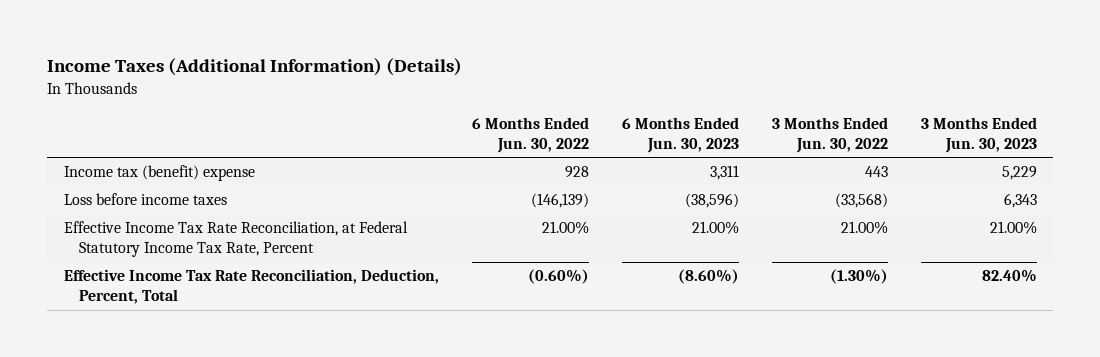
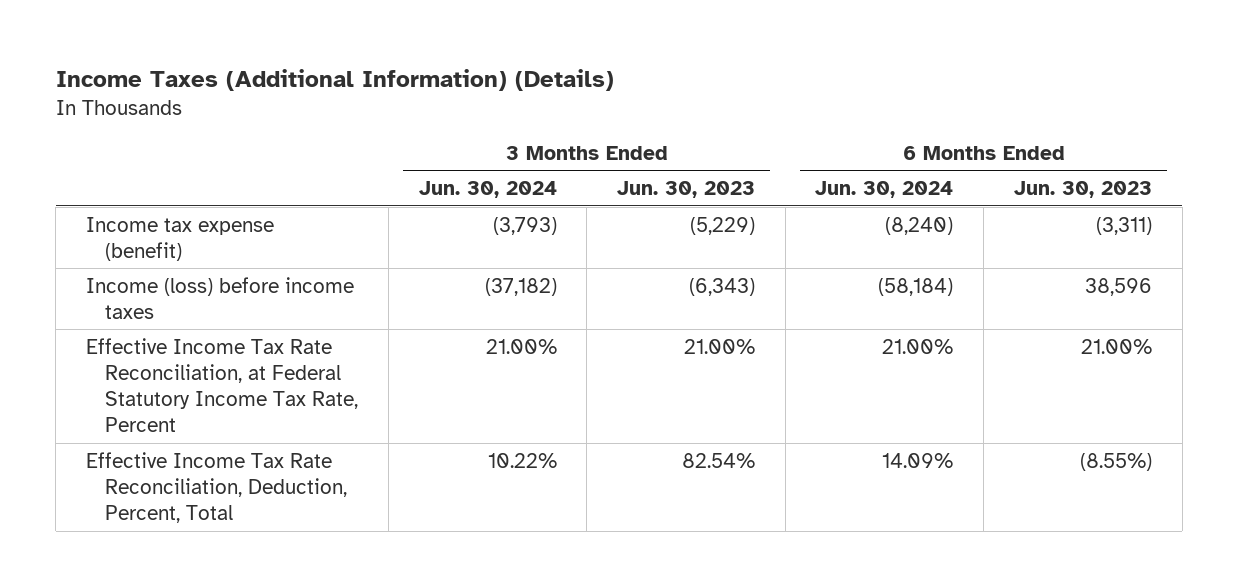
[471,116,589,153] 6 Months Ended Jun. 30, 2022 -> none
[771,116,888,153] 3 Months Ended Jun. 30, 2022 -> none
none -> [418,181,557,199] Jun. 30, 2024
none -> [815,181,954,199] Jun. 30, 2024
[63,165,255,182] Income tax (benefit) expense -> [85,216,274,261] Income tax expense (benefit)
[709,165,739,181] 3,311 -> [1095,216,1152,235] (3,311)
[1001,166,1037,181] 5,229 -> [689,216,755,235] (5,229)
[63,193,227,206] Loss before income taxes -> [85,276,354,319] Income (loss) before income taxes
[684,193,739,209] (38,596) -> [1084,277,1152,296] 38,596
[1003,193,1037,209] 6,343 -> [688,277,755,296] (6,343)
[677,269,739,285] (8.60%) -> [1079,452,1152,471] (8.55%)
[981,269,1037,283] 82.40% -> [681,452,755,468] 82.54%

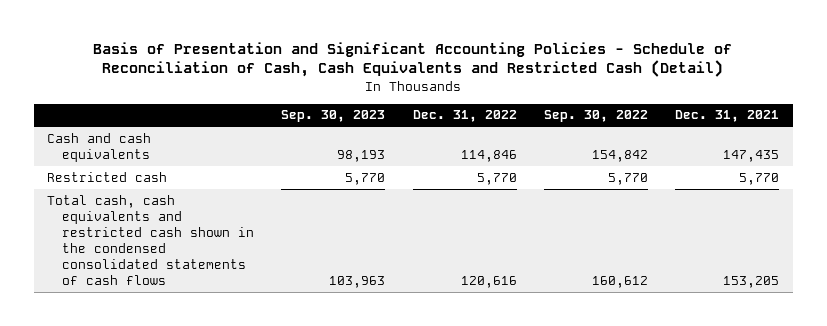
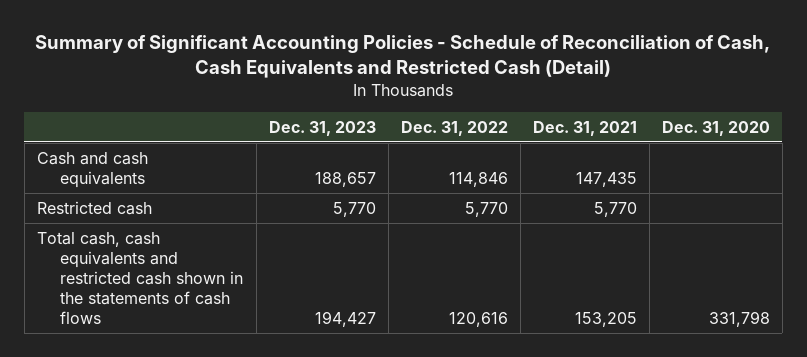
[93,41,733,78] Basis of Presentation and Significant Accounting Policies - Schedule of Reconciliation of Cash, Cash Equivalents and Restricted Cash (Detail) -> [35,35,771,79] Summary of Significant Accounting Policies - Schedule of Reconciliation of Cash, Cash Equivalents and Restricted Cash (Detail)
[281,110,386,123] Sep. 30, 2023 -> none
[543,110,648,123] Sep. 30, 2022 -> none
none -> [268,120,376,136] Dec. 31, 2023
none -> [661,120,770,136] Dec. 31, 2020
[47,194,254,285] Total cash, cash equivalents and restricted cash shown in the condensed consolidated statements of cash flows -> [36,231,244,324] Total cash, cash equivalents and restricted cash shown in the statements of cash flows

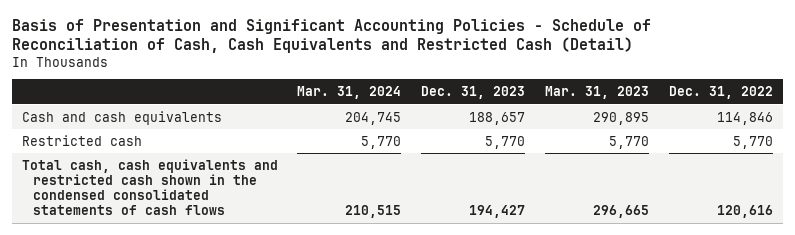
[35,35,771,79] Summary of Significant Accounting Policies - Schedule of Reconciliation of Cash, Cash Equivalents and Restricted Cash (Detail) -> [11,18,651,54] Basis of Presentation and Significant Accounting Policies - Schedule of Reconciliation of Cash, Cash Equivalents and Restricted Cash (Detail)
[532,120,637,136] Dec. 31, 2021 -> none
[661,120,770,136] Dec. 31, 2020 -> none
none -> [297,86,402,100] Mar. 31, 2024
none -> [545,86,650,100] Mar. 31, 2023
[36,231,244,324] Total cash, cash equivalents and restricted cash shown in the statements of cash flows -> [21,158,278,216] Total cash, cash equivalents and restricted cash shown in the condensed consolidated statements of cash flows

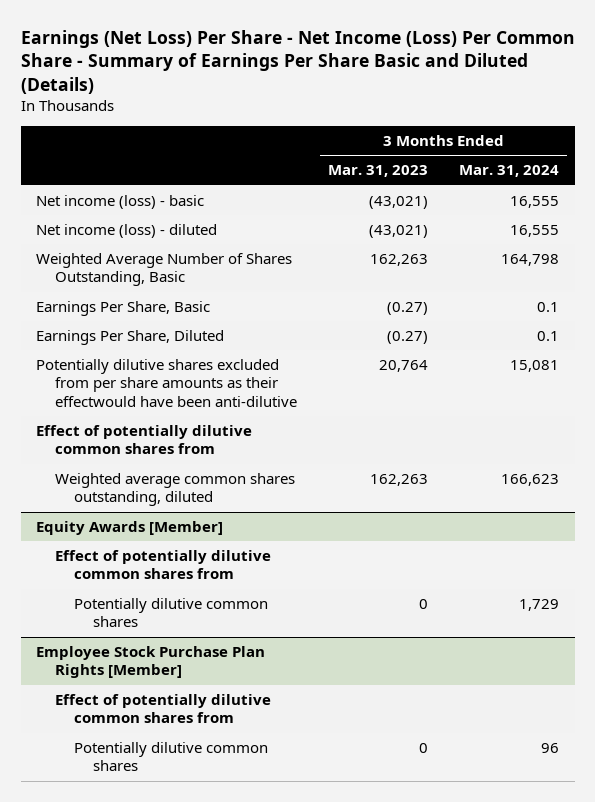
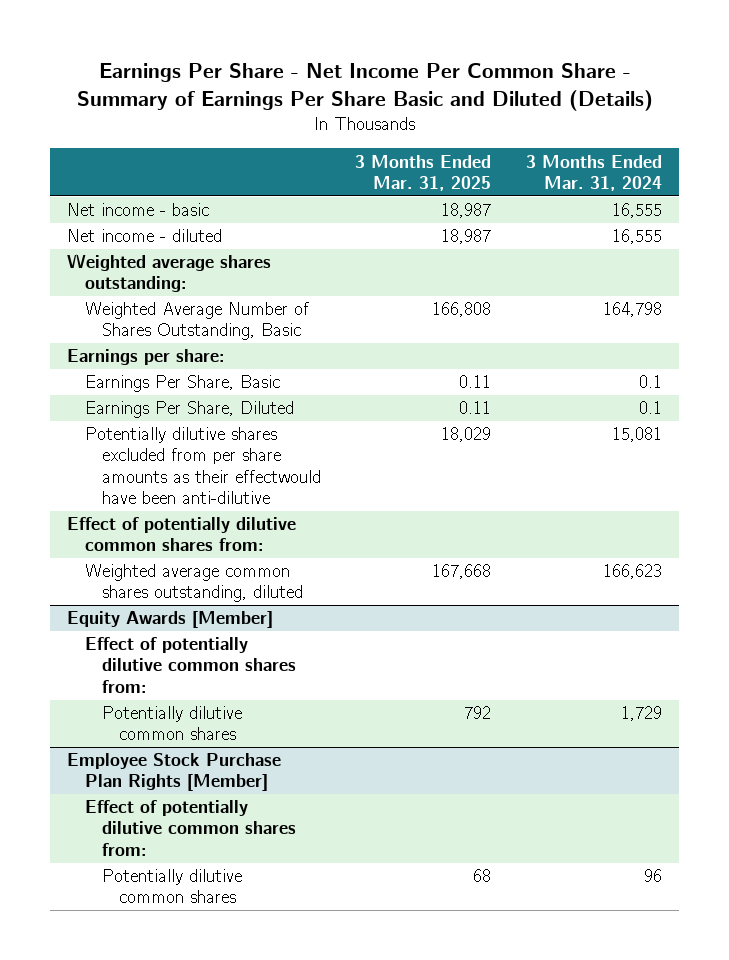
[20,29,575,94] Earnings (Net Loss) Per Share - Net Income (Loss) Per Common Share - Summary of Earnings Per Share Basic and Diluted (Details) -> [76,63,653,111] Earnings Per Share - Net Income Per Common Share - Summary of Earnings Per Share Basic and Diluted (Details)
[328,165,429,178] Mar. 31, 2023 -> none
none -> [355,154,492,191] 3 Months Ended Mar. 31, 2025
[36,195,205,210] Net income (loss) - basic -> [67,203,210,217] Net income - basic
[36,224,218,239] Net income (loss) - diluted -> [67,229,223,243] Net income - diluted
none -> [67,253,272,293] Weighted average shares outstanding:
none -> [67,349,226,366] Earnings per share:
[36,425,253,455] Effect of potentially dilutive common shares from -> [67,517,297,552] Effect of potentially dilutive common shares from:
[55,550,272,580] Effect of potentially dilutive common shares from -> [84,637,296,693] Effect of potentially dilutive common shares from:
[55,694,272,724] Effect of potentially dilutive common shares from -> [84,800,296,856] Effect of potentially dilutive common shares from:

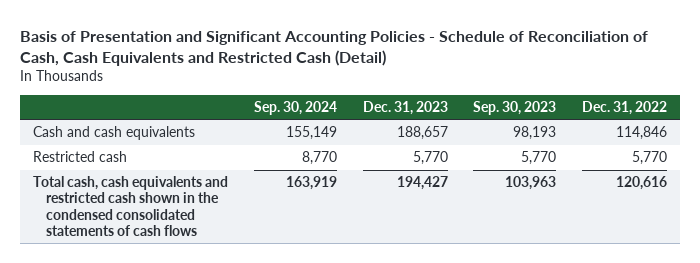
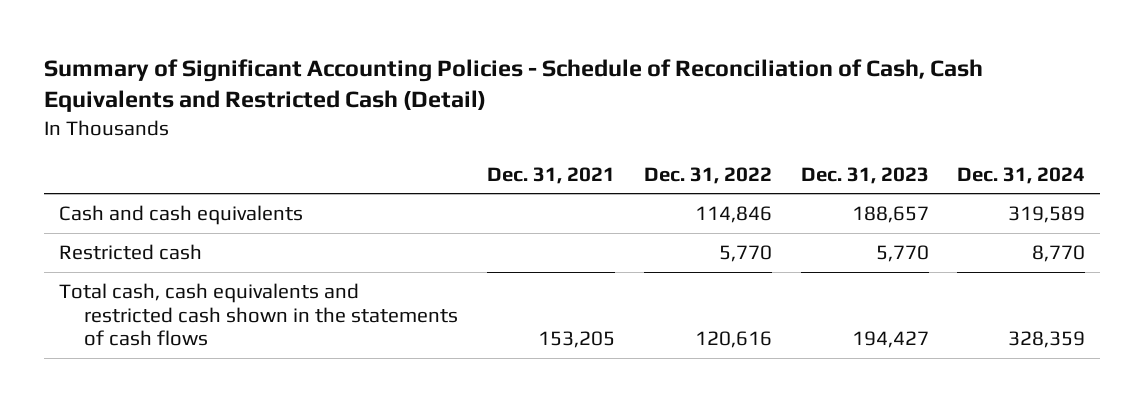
[20,30,649,66] Basis of Presentation and Significant Accounting Policies - Schedule of Reconciliation of Cash, Cash Equivalents and Restricted Cash (Detail) -> [44,58,984,113] Summary of Significant Accounting Policies - Schedule of Reconciliation of Cash, Cash Equivalents and Restricted Cash (Detail)
[253,100,337,115] Sep. 30, 2024 -> none
[473,100,557,115] Sep. 30, 2023 -> none
none -> [486,166,615,184] Dec. 31, 2021
none -> [957,166,1086,184] Dec. 31, 2024
[33,176,229,236] Total cash, cash equivalents and restricted cash shown in the condensed consolidated statements of cash flows -> [58,282,458,347] Total cash, cash equivalents and restricted cash shown in the statements of cash flows

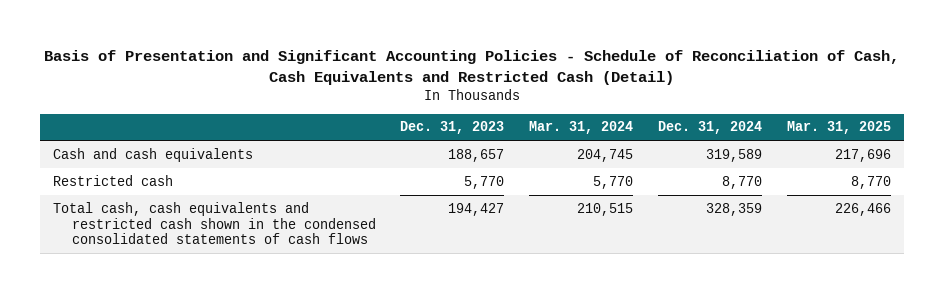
[44,58,984,113] Summary of Significant Accounting Policies - Schedule of Reconciliation of Cash, Cash Equivalents and Restricted Cash (Detail) -> [43,50,899,86] Basis of Presentation and Significant Accounting Policies - Schedule of Reconciliation of Cash, Cash Equivalents and Restricted Cash (Detail)
[486,166,615,184] Dec. 31, 2021 -> none
[643,166,772,184] Dec. 31, 2022 -> none
none -> [529,121,634,135] Mar. 31, 2024
none -> [787,121,892,135] Mar. 31, 2025
[58,282,458,347] Total cash, cash equivalents and restricted cash shown in the statements of cash flows -> [52,201,376,245] Total cash, cash equivalents and restricted cash shown in the condensed consolidated statements of cash flows

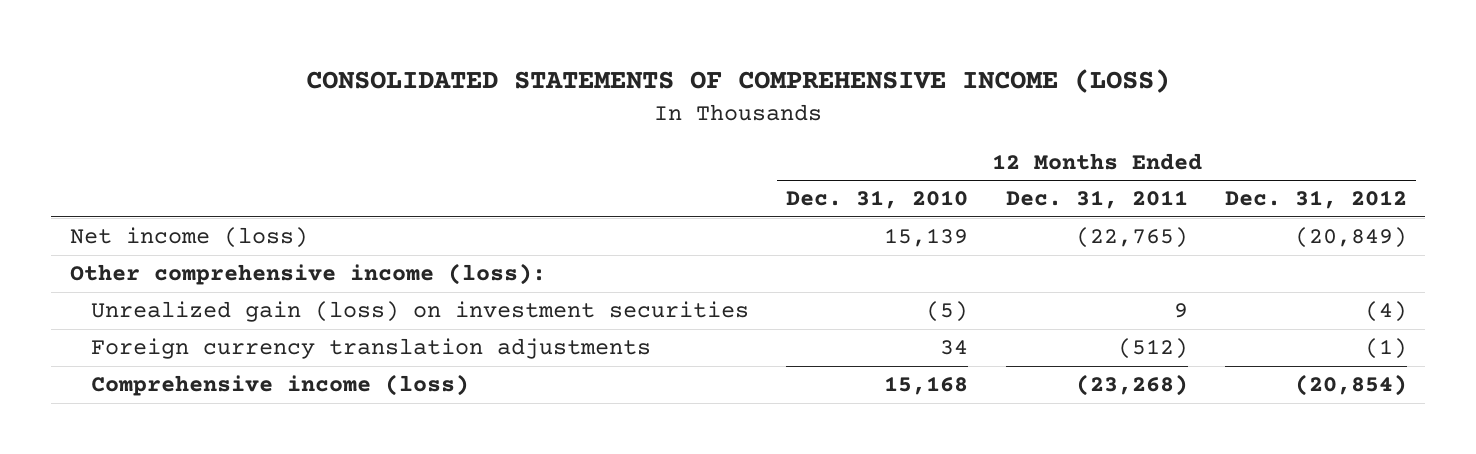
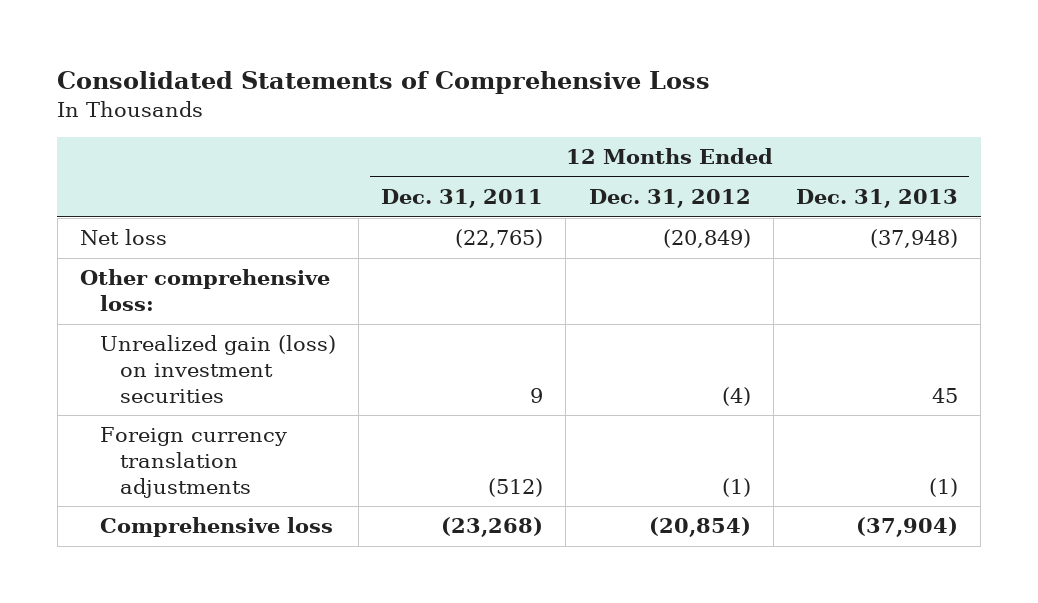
[306,68,1171,93] CONSOLIDATED STATEMENTS OF COMPREHENSIVE INCOME (LOSS) -> [57,71,711,95] Consolidated Statements of Comprehensive Loss
[786,190,969,210] Dec. 31, 2010 -> none
none -> [795,189,958,209] Dec. 31, 2013
[69,227,308,249] Net income (loss) -> [80,229,168,246] Net loss
[69,263,546,286] Other comprehensive income (loss): -> [80,269,331,312] Other comprehensive loss:
[91,374,470,397] Comprehensive income (loss) -> [99,517,333,538] Comprehensive loss

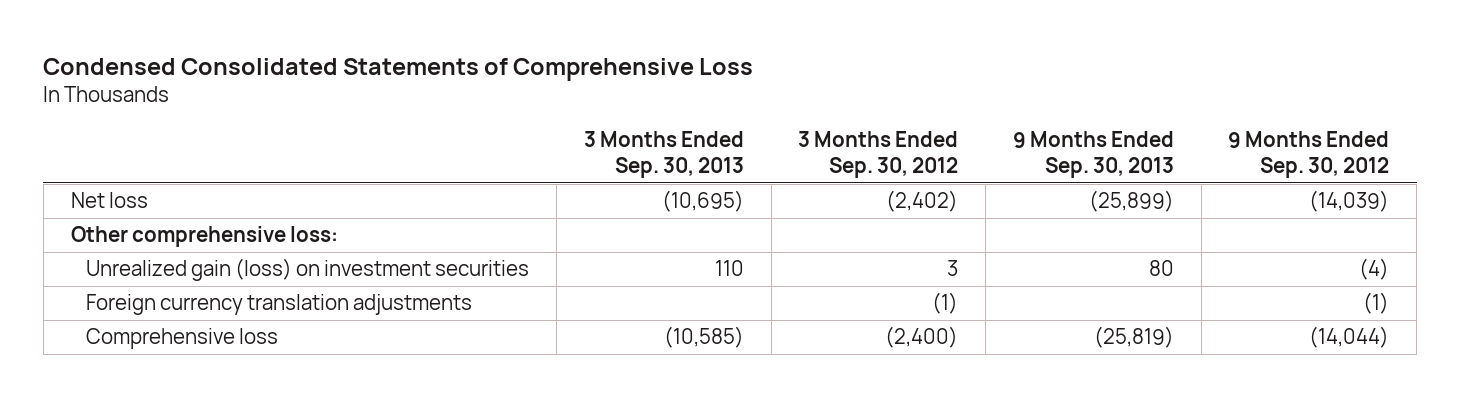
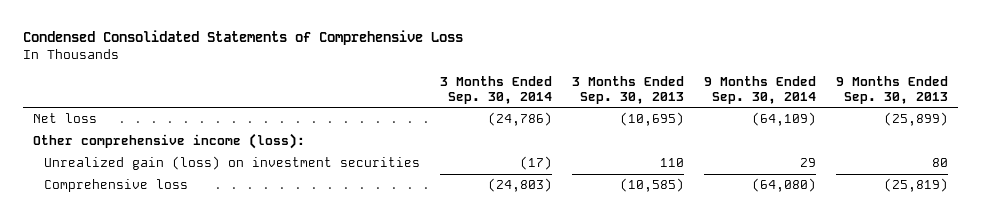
[798,131,959,179] 3 Months Ended Sep. 30, 2012 -> none
[1228,131,1390,179] 9 Months Ended Sep. 30, 2012 -> none
none -> [439,76,552,104] 3 Months Ended Sep. 30, 2014
none -> [704,76,817,104] 9 Months Ended Sep. 30, 2014
[70,226,338,248] Other comprehensive loss: -> [33,133,306,150] Other comprehensive income (loss):
[86,294,473,316] Foreign currency translation adjustments -> none

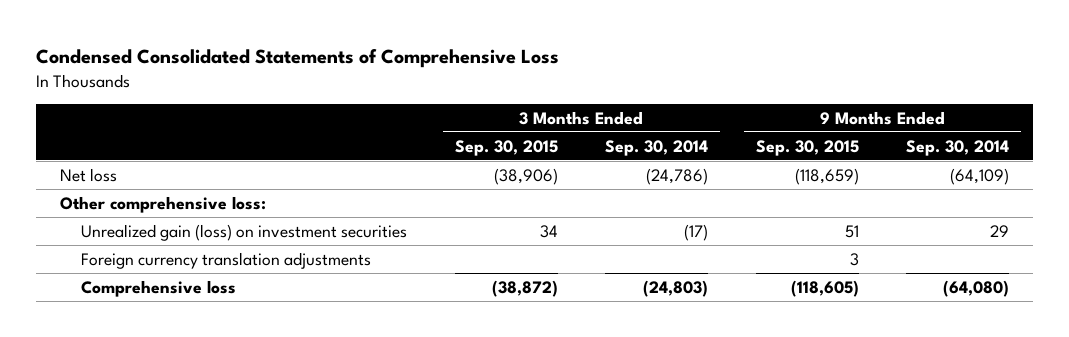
[571,76,684,104] 3 Months Ended Sep. 30, 2013 -> none
[836,76,949,104] 9 Months Ended Sep. 30, 2013 -> none
none -> [454,139,558,156] Sep. 30, 2015
none -> [755,139,859,156] Sep. 30, 2015
[33,133,306,150] Other comprehensive income (loss): -> [59,195,266,213] Other comprehensive loss:
none -> [80,251,371,269] Foreign currency translation adjustments

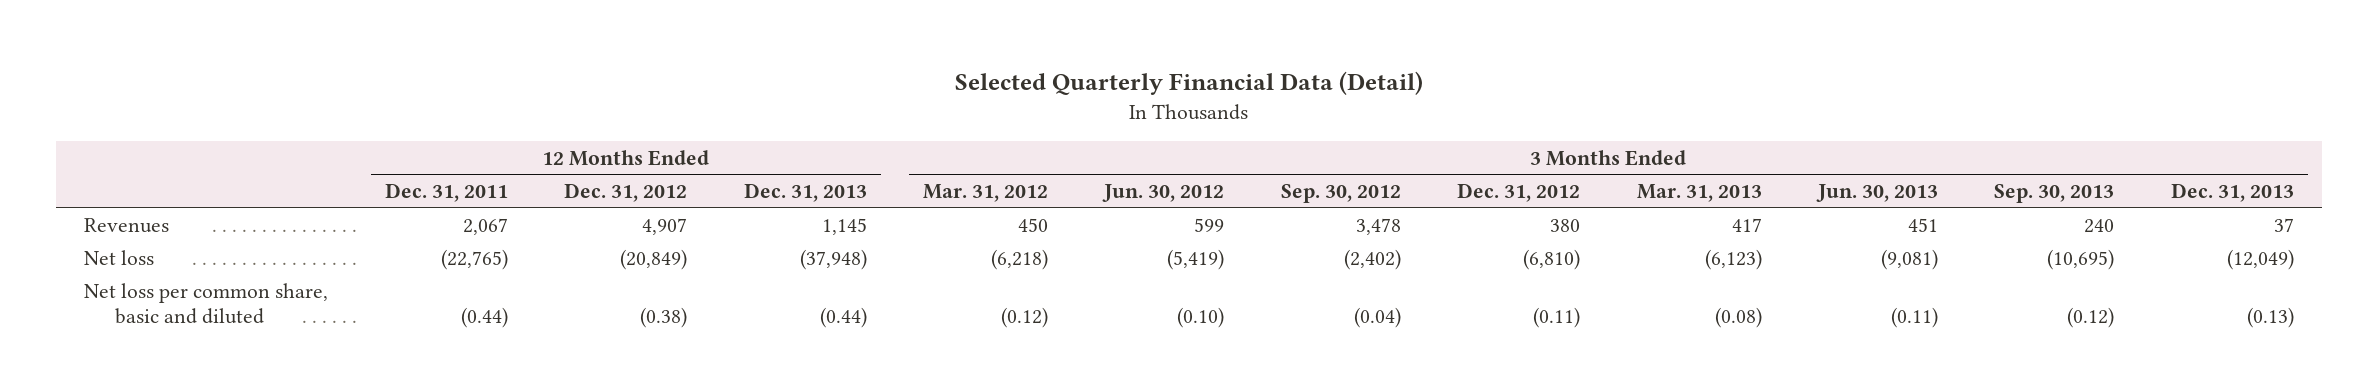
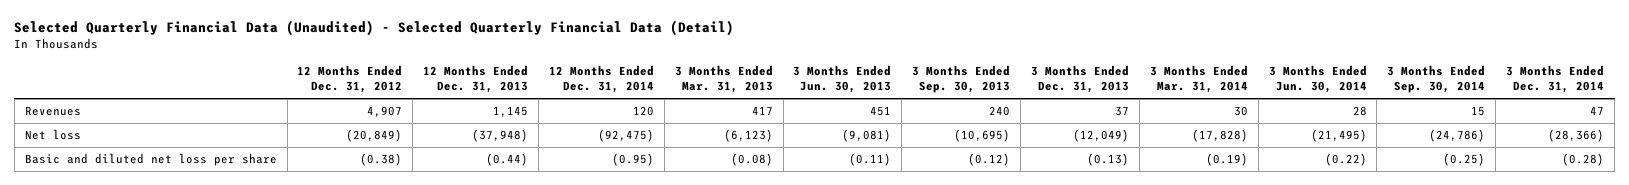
[955,70,1424,95] Selected Quarterly Financial Data (Detail) -> [14,20,735,37] Selected Quarterly Financial Data (Unaudited) - Selected Quarterly Financial Data (Detail)
[384,182,508,202] Dec. 31, 2011 -> none
[923,183,1049,202] Mar. 31, 2012 -> none
[1102,183,1225,202] Jun. 30, 2012 -> none
[1280,183,1401,203] Sep. 30, 2012 -> none
[1457,182,1581,202] Dec. 31, 2012 -> none
none -> [548,65,654,94] 12 Months Ended Dec. 31, 2014
none -> [1149,65,1248,94] 3 Months Ended Mar. 31, 2014
none -> [1268,65,1367,94] 3 Months Ended Jun. 30, 2014
none -> [1387,65,1486,94] 3 Months Ended Sep. 30, 2014
none -> [1506,65,1605,94] 3 Months Ended Dec. 31, 2014
[84,282,329,325] Net loss per common share, basic and diluted -> [24,152,277,166] Basic and diluted net loss per share

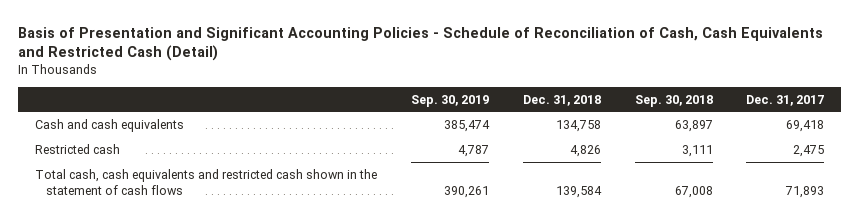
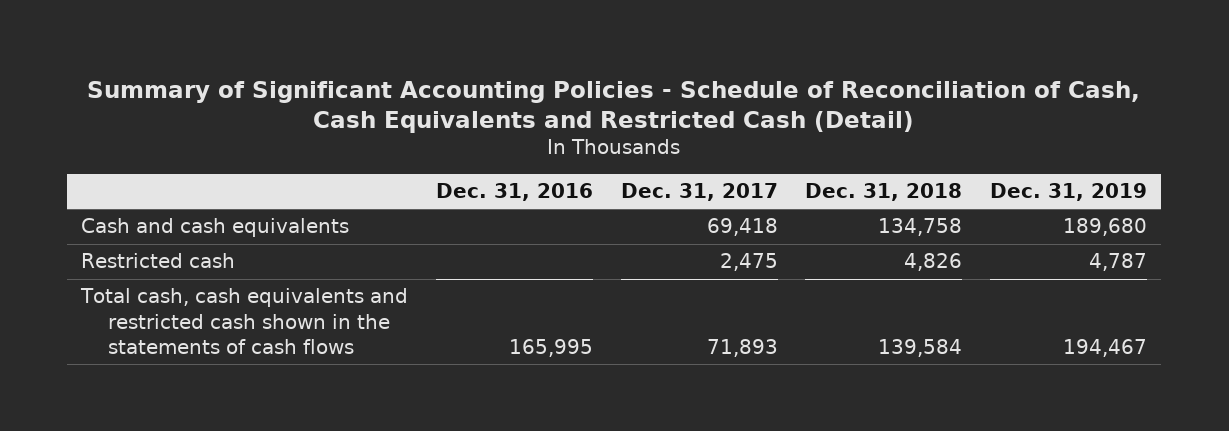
[18,26,824,62] Basis of Presentation and Significant Accounting Policies - Schedule of Reconciliation of Cash, Cash Equivalents and Restricted Cash (Detail) -> [87,80,1141,133] Summary of Significant Accounting Policies - Schedule of Reconciliation of Cash, Cash Equivalents and Restricted Cash (Detail)
[410,94,489,107] Sep. 30, 2019 -> none
[634,94,713,107] Sep. 30, 2018 -> none
none -> [435,183,593,202] Dec. 31, 2016
none -> [990,183,1148,202] Dec. 31, 2019
[34,168,377,196] Total cash, cash equivalents and restricted cash shown in the statement of cash flows -> [80,288,409,354] Total cash, cash equivalents and restricted cash shown in the statements of cash flows

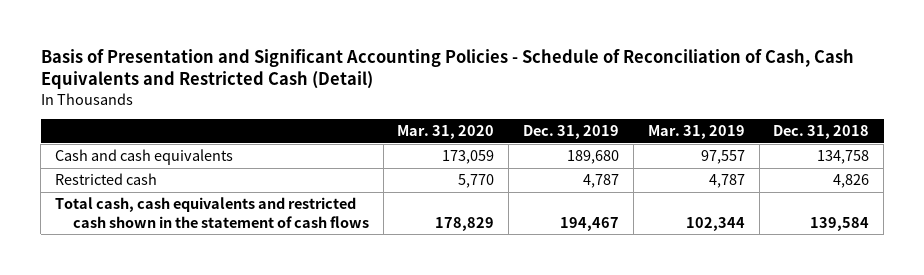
[87,80,1141,133] Summary of Significant Accounting Policies - Schedule of Reconciliation of Cash, Cash Equivalents and Restricted Cash (Detail) -> [40,48,854,90] Basis of Presentation and Significant Accounting Policies - Schedule of Reconciliation of Cash, Cash Equivalents and Restricted Cash (Detail)
[435,183,593,202] Dec. 31, 2016 -> none
[620,183,778,202] Dec. 31, 2017 -> none
none -> [397,125,495,140] Mar. 31, 2020
none -> [647,125,745,140] Mar. 31, 2019
[80,288,409,354] Total cash, cash equivalents and restricted cash shown in the statements of cash flows -> [54,197,369,228] Total cash, cash equivalents and restricted cash shown in the statement of cash flows

